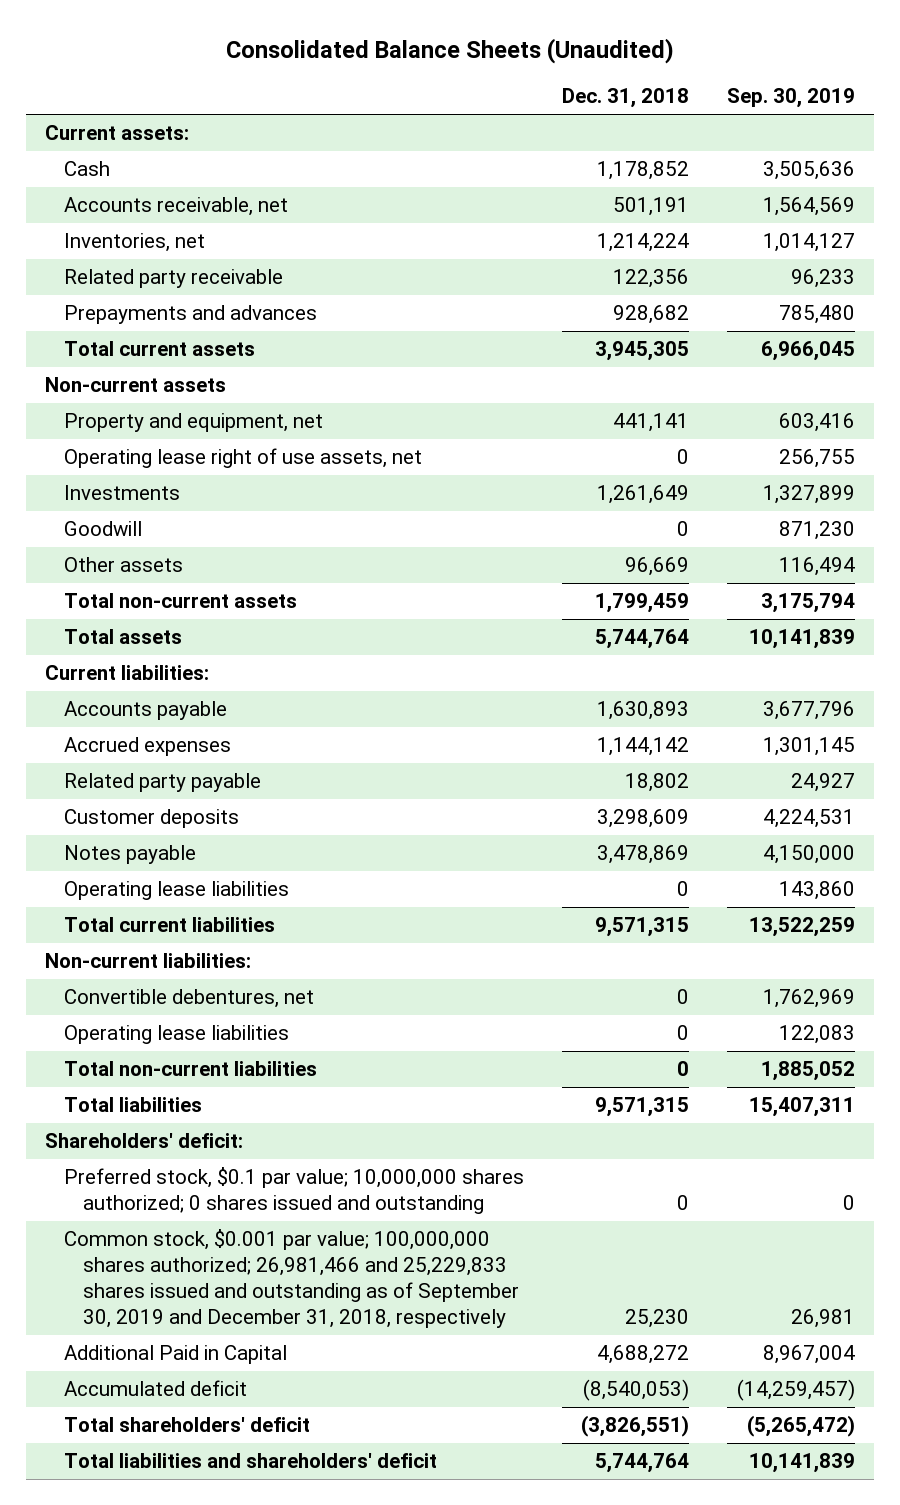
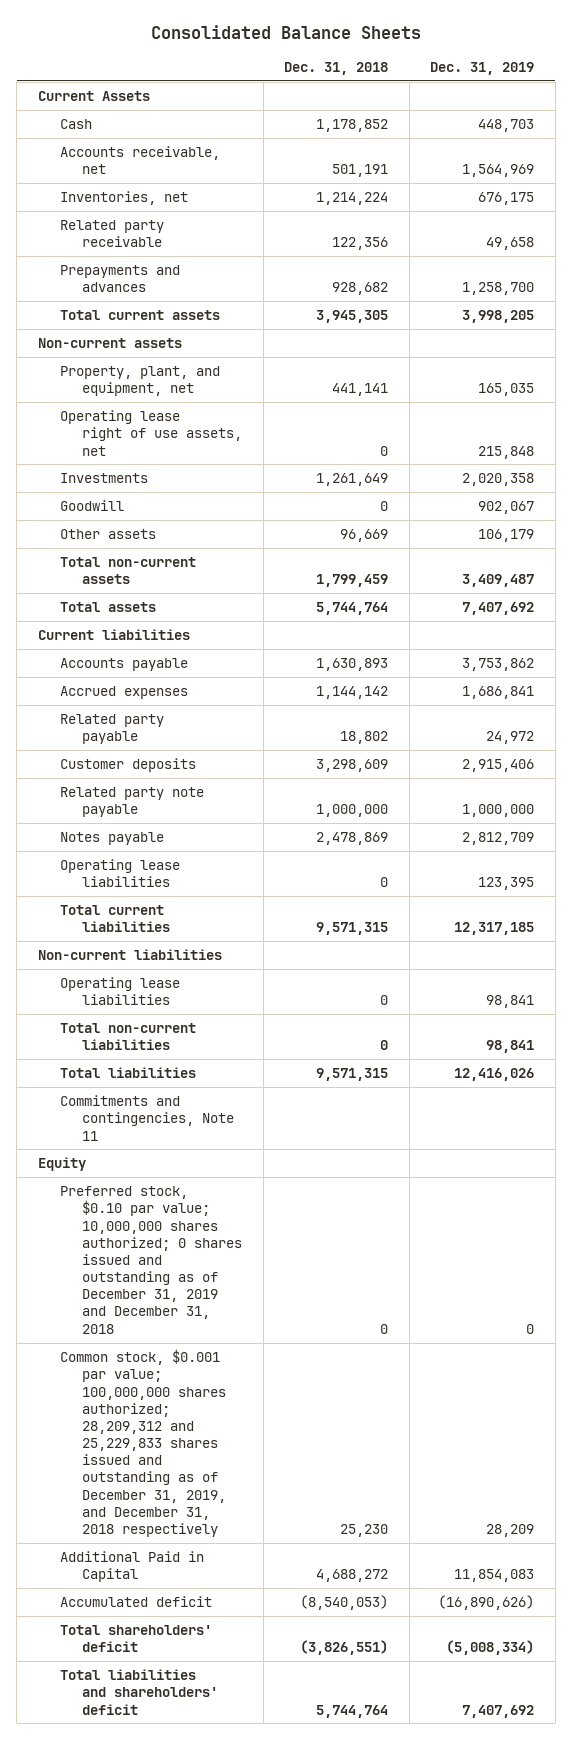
[226,37,675,64] Consolidated Balance Sheets (Unaudited) -> [150,24,421,39] Consolidated Balance Sheets
[727,88,856,109] Sep. 30, 2019 -> none
none -> [430,62,535,76] Dec. 31, 2019
[45,125,190,141] Current assets: -> [37,91,150,102] Current Assets
[63,413,323,433] Property and equipment, net -> [59,366,220,397] Property, plant, and equipment, net
[45,665,210,681] Current liabilities: -> [37,629,190,641] Current liabilities
none -> [59,787,204,818] Related party note payable
[597,845,690,865] 3,478,869 -> [316,832,389,846] 2,478,869
[63,989,314,1009] Convertible debentures, net -> none
[45,953,252,969] Non-current liabilities: -> [37,949,222,961] Non-current liabilities
none -> [59,1095,235,1141] Commitments and contingencies, Note 11
[45,1133,244,1149] Shareholders' deficit: -> [37,1157,86,1172] Equity
[63,1167,524,1215] Preferred stock, $0.1 par value; 10,000,000 shares authorized; 0 shares issued and outstanding -> [59,1186,243,1334] Preferred stock, $0.10 par value; 10,000,000 shares authorized; 0 shares issued and outstanding as of December 31, 2019 and December 31, 2018
[63,1229,519,1328] Common stock, $0.001 par value; 100,000,000 shares authorized; 26,981,466 and 25,229,833 shares issued and outstanding as of September 30, 2019 and December 31, 2018, respectively -> [59,1349,227,1538] Common stock, $0.001 par value; 100,000,000 shares authorized; 28,209,312 and 25,229,833 shares issued and outstanding as of December 31, 2019, and December 31, 2018 respectively

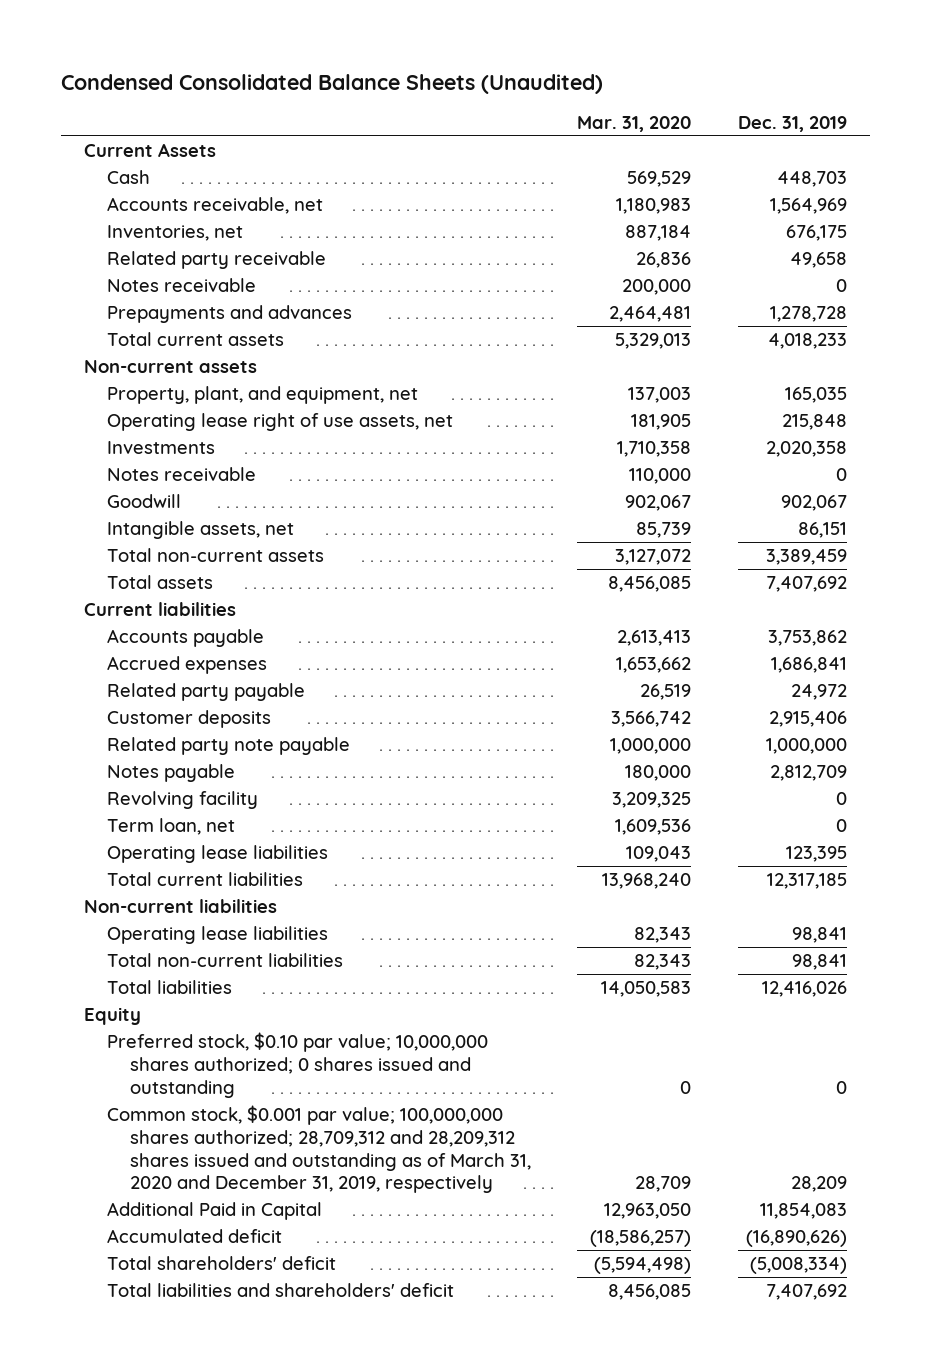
[150,24,421,39] Consolidated Balance Sheets -> [60,73,603,94] Condensed Consolidated Balance Sheets (Unaudited)
[284,62,389,76] Dec. 31, 2018 -> none
none -> [577,115,692,132] Mar. 31, 2020
none -> [107,278,257,293] Notes receivable
[462,282,535,296] 1,258,700 -> [769,306,847,323] 1,278,728
[462,310,535,324] 3,998,205 -> [767,333,847,350] 4,018,233
none -> [107,467,257,482] Notes receivable
[59,529,156,540] Other assets -> none
none -> [107,521,295,540] Intangible assets, net
[462,574,535,588] 3,409,487 -> [765,549,847,566] 3,389,459
none -> [107,791,259,810] Revolving facility
none -> [107,818,236,836] Term loan, net
[59,1095,235,1141] Commitments and contingencies, Note 11 -> none
[59,1186,243,1334] Preferred stock, $0.10 par value; 10,000,000 shares authorized; 0 shares issued and outstanding as of December 31, 2019 and December 31, 2018 -> [107,1032,489,1098] Preferred stock, $0.10 par value; 10,000,000 shares authorized; 0 shares issued and outstanding
[59,1349,227,1538] Common stock, $0.001 par value; 100,000,000 shares authorized; 28,209,312 and 25,229,833 shares issued and outstanding as of December 31, 2019, and December 31, 2018 respectively -> [107,1105,531,1194] Common stock, $0.001 par value; 100,000,000 shares authorized; 28,709,312 and 28,209,312 shares issued and outstanding as of March 31, 2020 and December 31, 2019, respectively

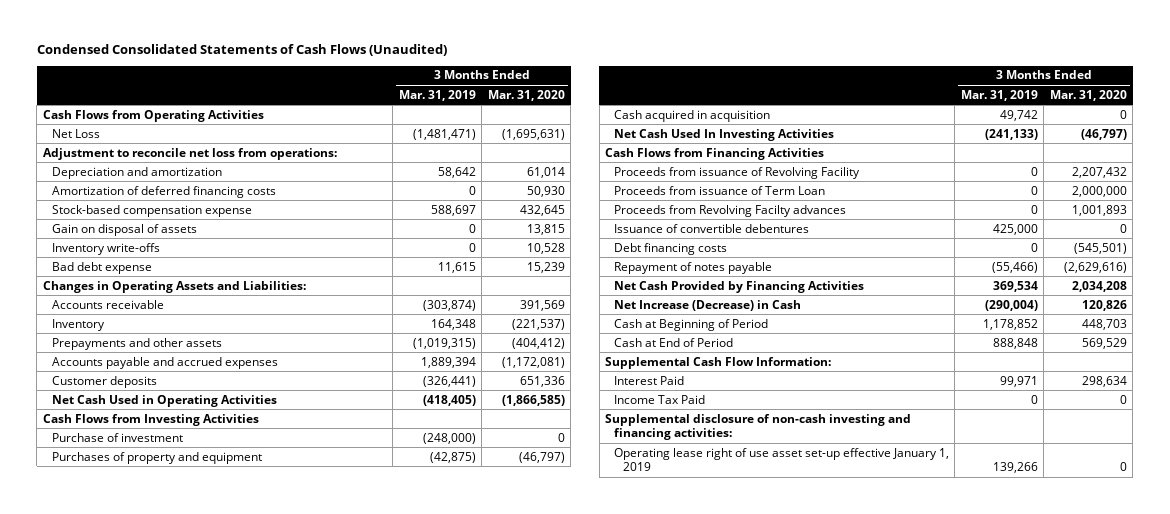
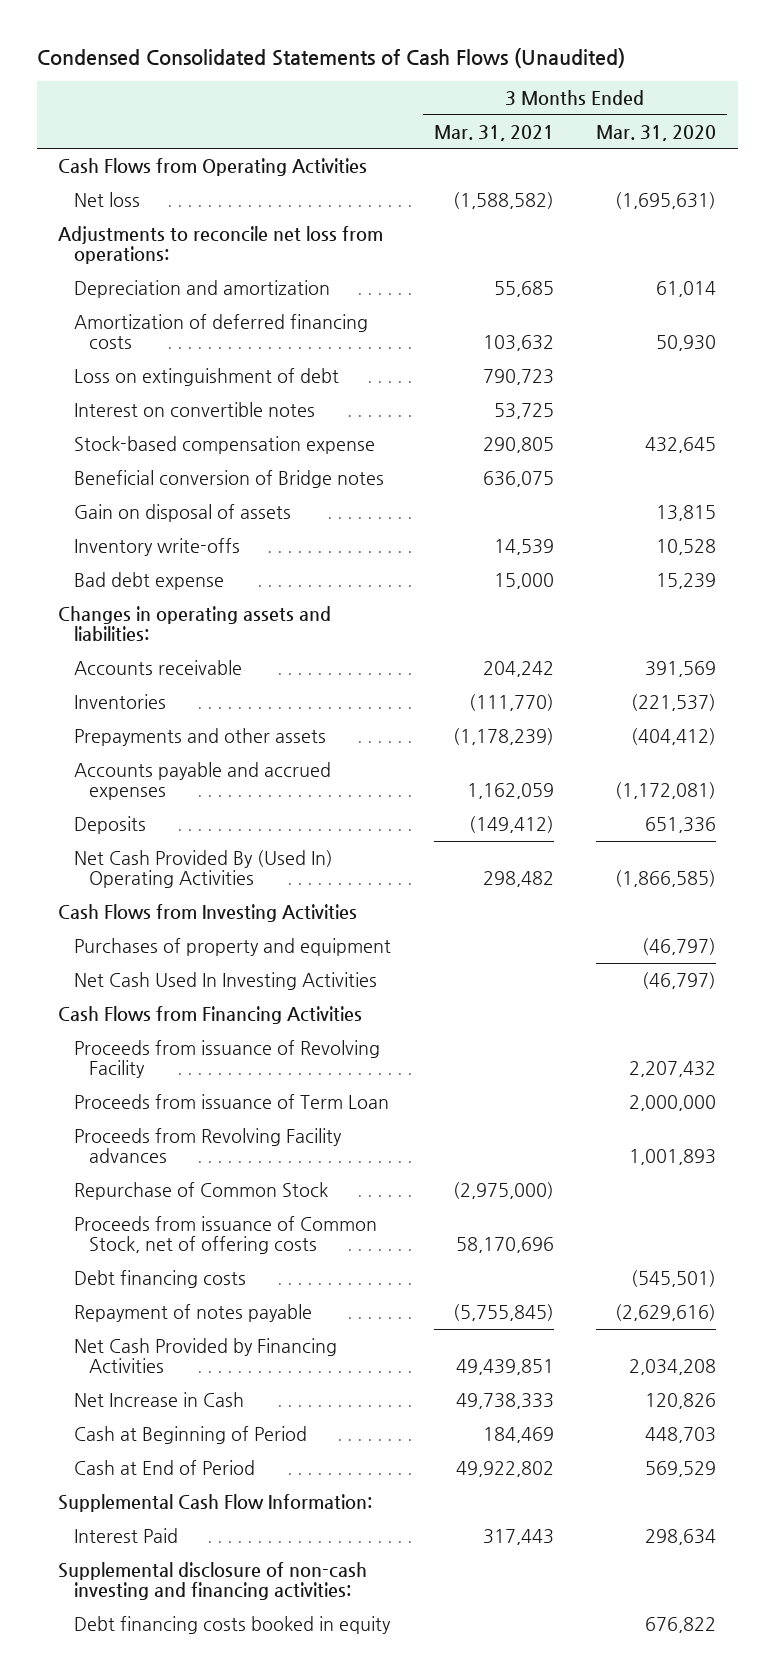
[398,89,476,101] Mar. 31, 2019 -> none
none -> [433,124,554,141] Mar. 31, 2021
[51,128,100,138] Net Loss -> [73,191,140,207] Net loss
[42,147,337,160] Adjustment to reconcile net loss from operations: -> [58,225,384,265] Adjustments to reconcile net loss from operations:
none -> [73,367,339,386] Loss on extinguishment of debt
none -> [73,401,315,417] Interest on convertible notes
none -> [73,469,384,488] Beneficial conversion of Bridge notes
[42,280,306,293] Changes in Operating Assets and Liabilities: -> [58,605,332,642] Changes in operating assets and liabilities:
[51,318,105,331] Inventory -> [73,693,166,709] Inventories
[51,375,157,388] Customer deposits -> [73,815,146,834] Deposits
[51,394,277,407] Net Cash Used in Operating Activities -> [73,849,333,889] Net Cash Provided By (Used In) Operating Activities
[51,432,183,442] Purchase of investment -> none
[613,109,770,122] Cash acquired in acquisition -> none
[613,223,809,233] Issuance of convertible debentures -> none
[613,204,846,217] Proceeds from Revolving Facilty advances -> [73,1127,342,1164] Proceeds from Revolving Facility advances
none -> [73,1181,328,1200] Repurchase of Common Stock
none -> [73,1215,377,1255] Proceeds from issuance of Common Stock, net of offering costs
[613,299,801,311] Net Increase (Decrease) in Cash -> [73,1391,244,1407] Net Increase in Cash
[613,394,705,404] Income Tax Paid -> none
[613,447,949,472] Operating lease right of use asset set-up effective January 1, 2019 -> none
none -> [73,1615,391,1634] Debt financing costs booked in equity

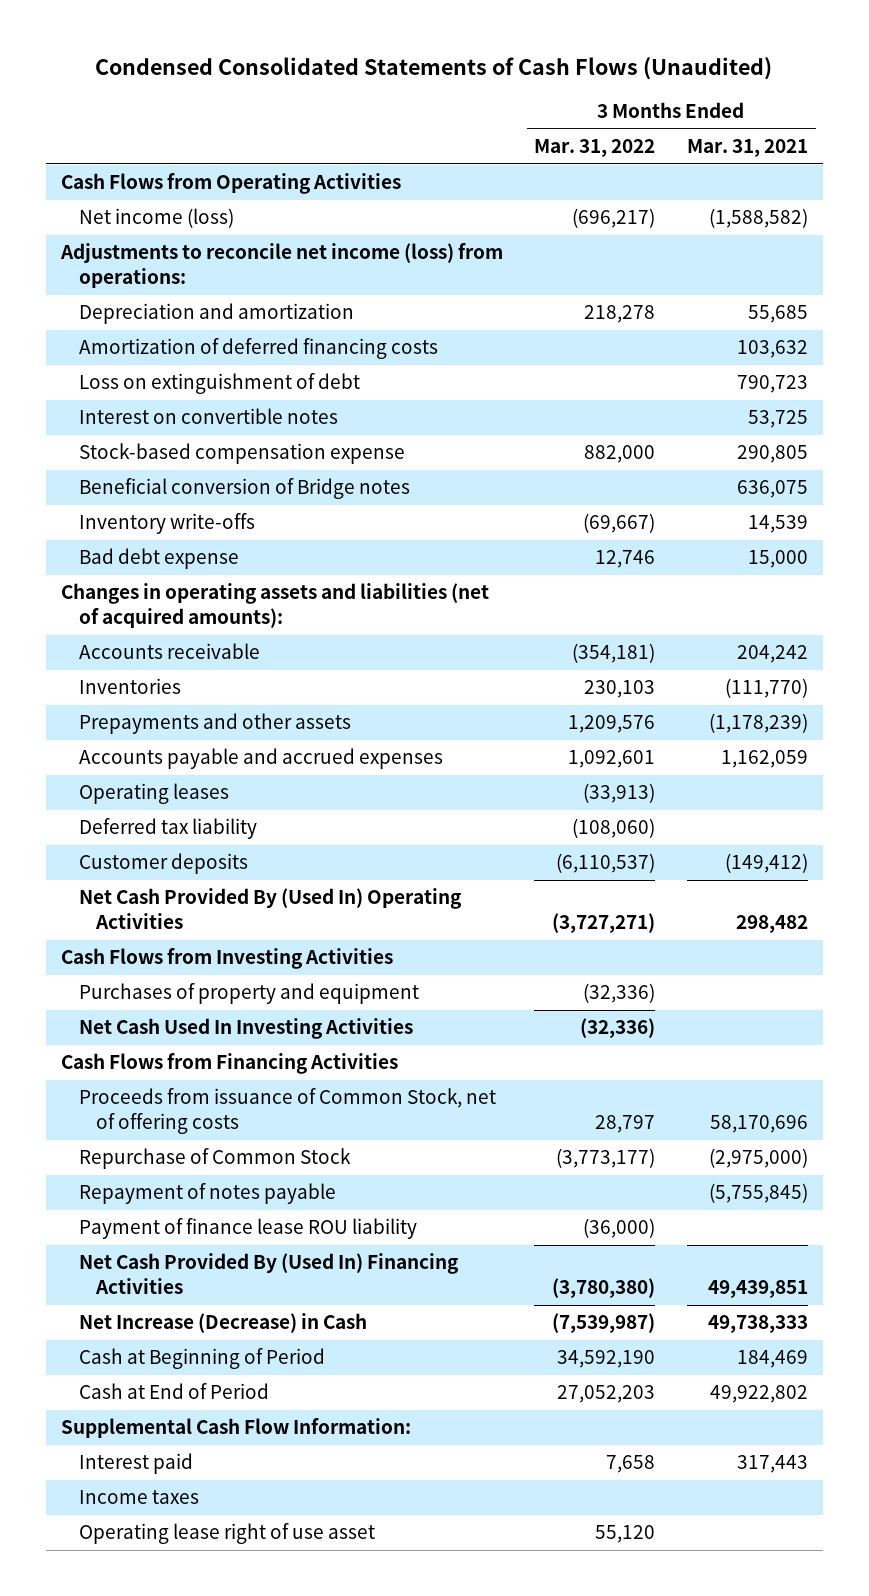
[596,124,717,141] Mar. 31, 2020 -> none
none -> [534,139,656,158] Mar. 31, 2022
[73,191,140,207] Net loss -> [78,208,234,229] Net income (loss)
[58,225,384,265] Adjustments to reconcile net loss from operations: -> [60,243,504,288] Adjustments to reconcile net income (loss) from operations:
[73,503,291,522] Gain on disposal of assets -> none
[58,605,332,642] Changes in operating assets and liabilities: -> [61,583,490,628] Changes in operating assets and liabilities (net of acquired amounts):
none -> [78,783,229,805] Operating leases
none -> [78,818,257,840] Deferred tax liability
[73,815,146,834] Deposits -> [78,853,248,875] Customer deposits
[73,1039,380,1079] Proceeds from issuance of Revolving Facility -> none
[73,1093,389,1109] Proceeds from issuance of Term Loan -> none
[73,1127,342,1164] Proceeds from Revolving Facility advances -> none
[73,1269,246,1288] Debt financing costs -> none
[73,1181,328,1200] Repurchase of Common Stock -> [78,1148,351,1170] Repurchase of Common Stock
none -> [78,1218,417,1240] Payment of finance lease ROU liability
[73,1337,337,1374] Net Cash Provided by Financing Activities -> [78,1253,459,1294] Net Cash Provided By (Used In) Financing Activities
[73,1391,244,1407] Net Increase in Cash -> [78,1313,367,1334] Net Increase (Decrease) in Cash
[58,1561,368,1601] Supplemental disclosure of non-cash investing and financing activities: -> none
[73,1615,391,1634] Debt financing costs booked in equity -> none
[73,1527,178,1543] Interest Paid -> [78,1453,193,1475] Interest paid
none -> [78,1490,199,1505] Income taxes
none -> [78,1523,375,1545] Operating lease right of use asset

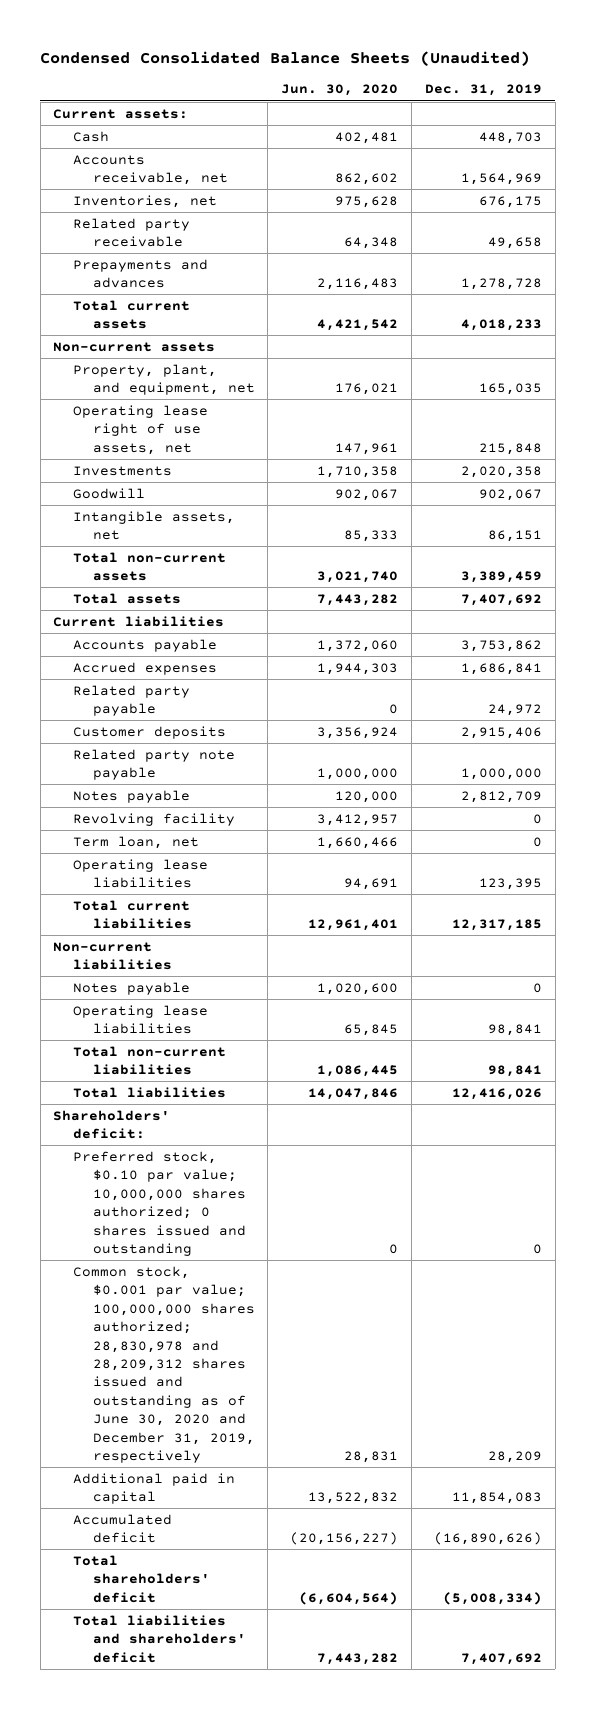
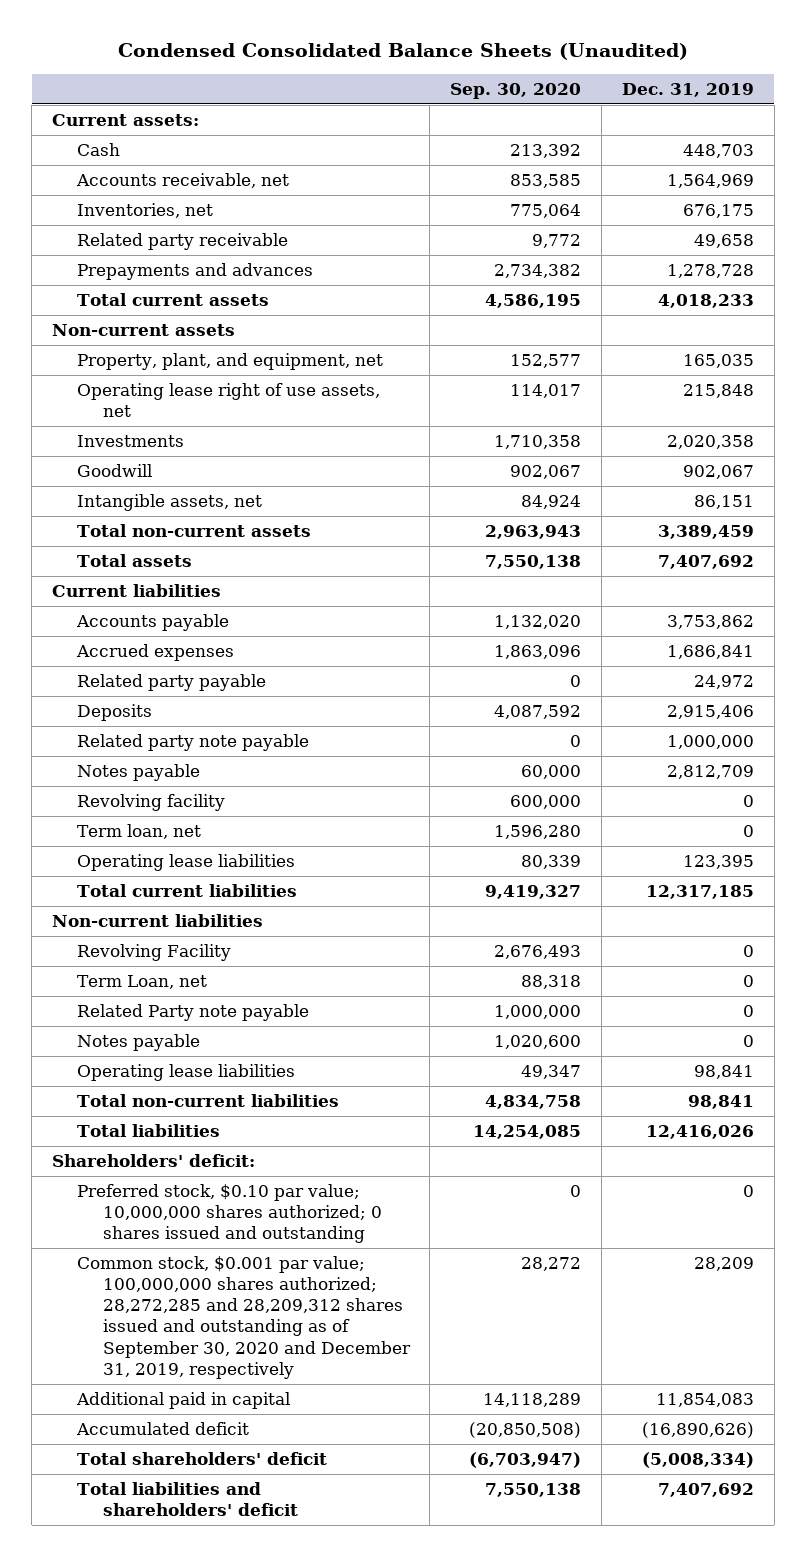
[281,84,399,97] Jun. 30, 2020 -> none
none -> [450,82,582,99] Sep. 30, 2020
[73,725,227,739] Customer deposits -> [77,704,153,722] Deposits
none -> [77,944,232,962] Revolving Facility
none -> [77,975,208,990] Term Loan, net
none -> [77,1004,310,1022] Related Party note payable
[73,1265,255,1464] Common stock, $0.001 par value; 100,000,000 shares authorized; 28,830,978 and 28,209,312 shares issued and outstanding as of June 30, 2020 and December 31, 2019, respectively -> [77,1256,411,1379] Common stock, $0.001 par value; 100,000,000 shares authorized; 28,272,285 and 28,209,312 shares issued and outstanding as of September 30, 2020 and December 31, 2019, respectively

